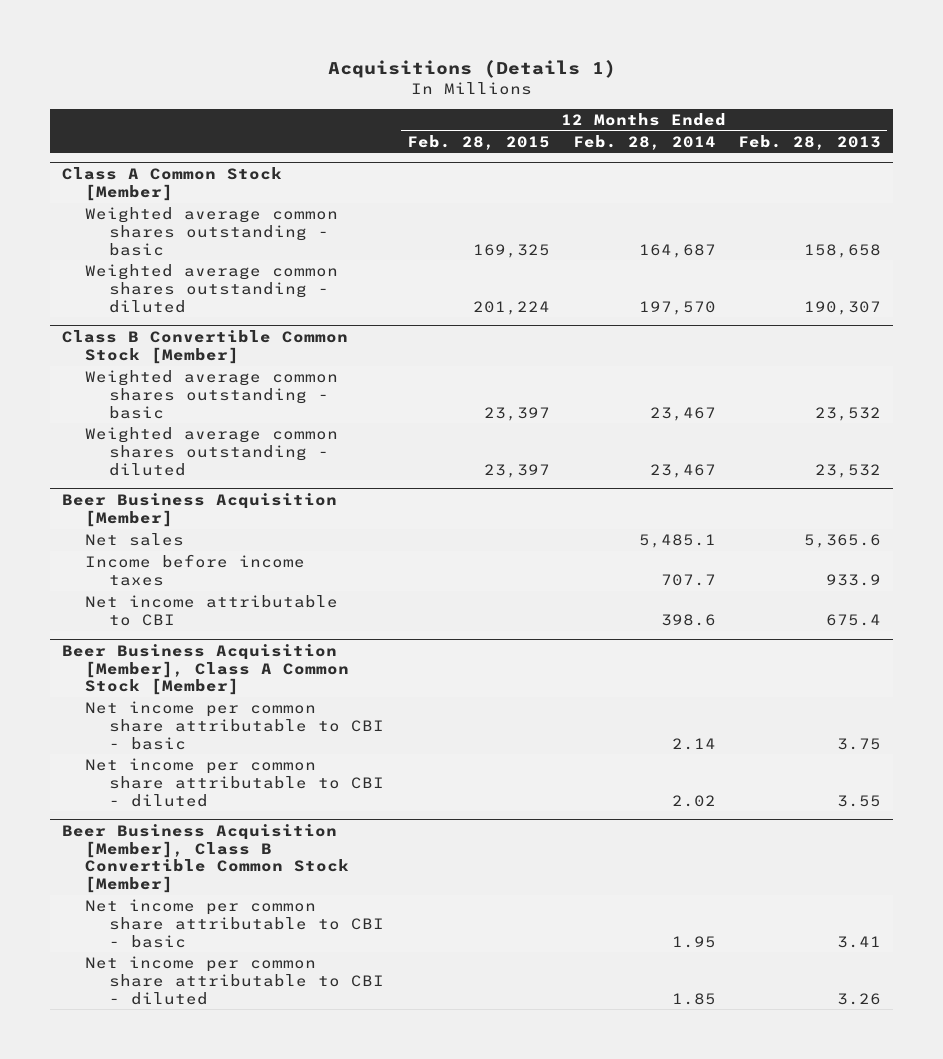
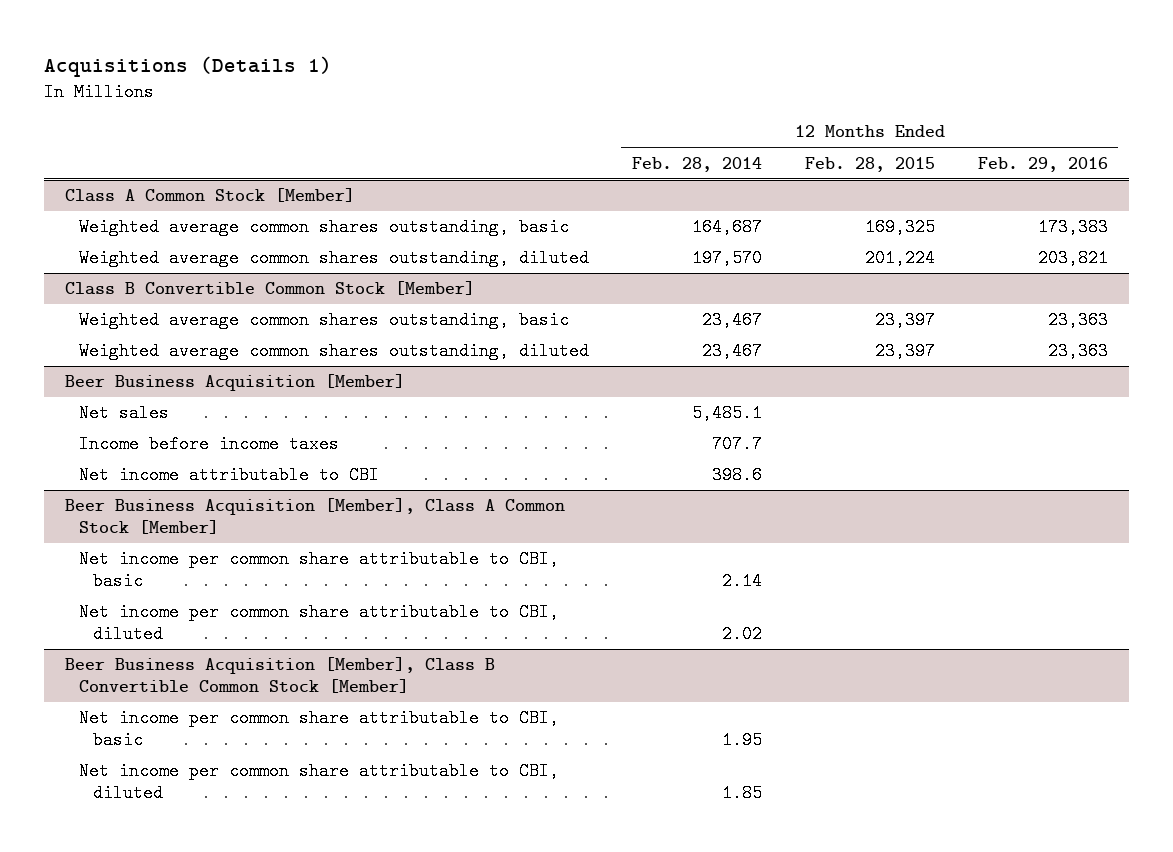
[738,135,882,151] Feb. 28, 2013 -> none
none -> [977,156,1108,172] Feb. 29, 2016
[85,207,339,256] Weighted average common shares outstanding - basic -> [79,218,570,237] Weighted average common shares outstanding, basic
[85,264,339,313] Weighted average common shares outstanding - diluted -> [79,249,590,268] Weighted average common shares outstanding, diluted
[85,370,339,419] Weighted average common shares outstanding - basic -> [79,311,570,330] Weighted average common shares outstanding, basic
[85,427,339,476] Weighted average common shares outstanding - diluted -> [79,342,590,361] Weighted average common shares outstanding, diluted
[85,701,385,750] Net income per common share attributable to CBI - basic -> [79,550,560,590] Net income per common share attributable to CBI, basic
[85,758,385,807] Net income per common share attributable to CBI - diluted -> [79,603,560,643] Net income per common share attributable to CBI, diluted
[85,899,385,948] Net income per common share attributable to CBI - basic -> [79,709,560,749] Net income per common share attributable to CBI, basic
[85,956,385,1005] Net income per common share attributable to CBI - diluted -> [79,762,560,802] Net income per common share attributable to CBI, diluted

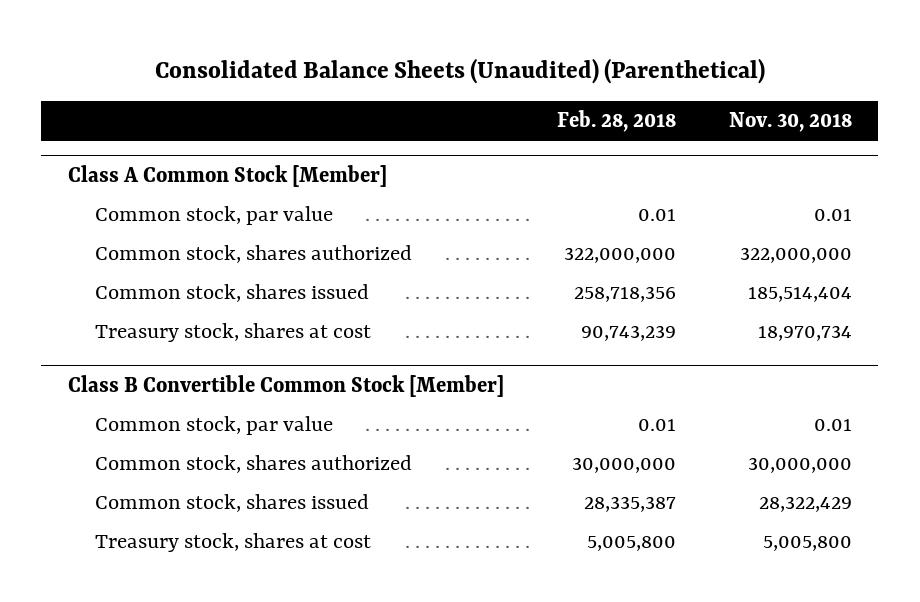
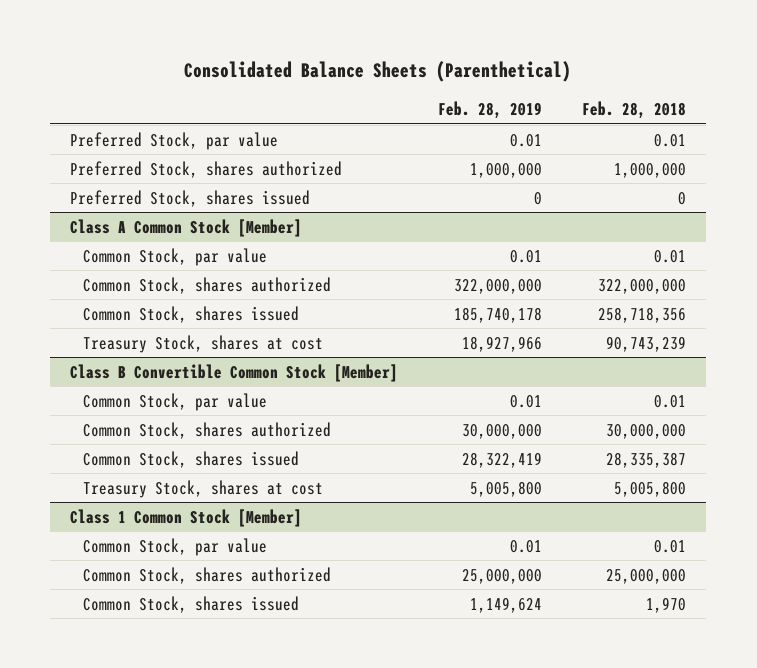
[154,57,765,84] Consolidated Balance Sheets (Unaudited) (Parenthetical) -> [184,61,572,83] Consolidated Balance Sheets (Parenthetical)
[728,112,852,133] Nov. 30, 2018 -> none
none -> [438,100,543,119] Feb. 28, 2019
none -> [70,131,279,150] Preferred Stock, par value
none -> [70,160,343,178] Preferred Stock, shares authorized
none -> [70,189,311,207] Preferred Stock, shares issued
[95,206,334,226] Common stock, par value -> [82,247,267,266] Common Stock, par value
[95,245,413,264] Common stock, shares authorized -> [82,276,331,294] Common Stock, shares authorized
[95,284,370,303] Common stock, shares issued -> [82,305,299,323] Common Stock, shares issued
[95,323,372,343] Treasury stock, shares at cost -> [82,334,323,353] Treasury Stock, shares at cost
[95,416,334,436] Common stock, par value -> [82,392,267,411] Common Stock, par value
[95,455,413,474] Common stock, shares authorized -> [82,421,331,439] Common Stock, shares authorized
[95,494,370,513] Common stock, shares issued -> [82,450,299,468] Common Stock, shares issued
[95,533,372,553] Treasury stock, shares at cost -> [82,479,323,498] Treasury Stock, shares at cost
none -> [70,508,303,527] Class 1 Common Stock [Member]
none -> [82,537,267,556] Common Stock, par value
none -> [82,566,331,584] Common Stock, shares authorized
none -> [82,595,299,613] Common Stock, shares issued

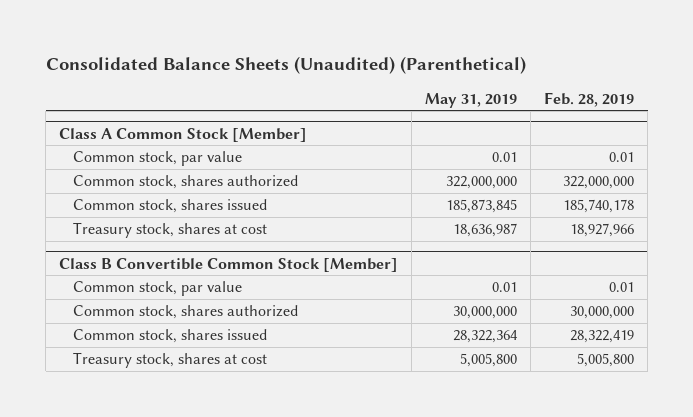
[184,61,572,83] Consolidated Balance Sheets (Parenthetical) -> [45,56,526,75] Consolidated Balance Sheets (Unaudited) (Parenthetical)
[582,100,687,119] Feb. 28, 2018 -> none
none -> [425,92,518,108] May 31, 2019
[70,131,279,150] Preferred Stock, par value -> none
[70,160,343,178] Preferred Stock, shares authorized -> none
[70,189,311,207] Preferred Stock, shares issued -> none
[82,247,267,266] Common Stock, par value -> [73,151,243,167] Common stock, par value
[82,276,331,294] Common Stock, shares authorized -> [73,175,299,190] Common stock, shares authorized
[82,305,299,323] Common Stock, shares issued -> [73,199,268,214] Common stock, shares issued
[82,334,323,353] Treasury Stock, shares at cost -> [73,222,268,239] Treasury stock, shares at cost
[70,508,303,527] Class 1 Common Stock [Member] -> none
[82,537,267,556] Common Stock, par value -> none
[82,566,331,584] Common Stock, shares authorized -> none
[82,595,299,613] Common Stock, shares issued -> none
[82,392,267,411] Common Stock, par value -> [73,281,243,297] Common stock, par value
[82,421,331,439] Common Stock, shares authorized -> [73,305,299,320] Common stock, shares authorized
[82,450,299,468] Common Stock, shares issued -> [73,329,268,344] Common stock, shares issued
[82,479,323,498] Treasury Stock, shares at cost -> [73,352,268,369] Treasury stock, shares at cost

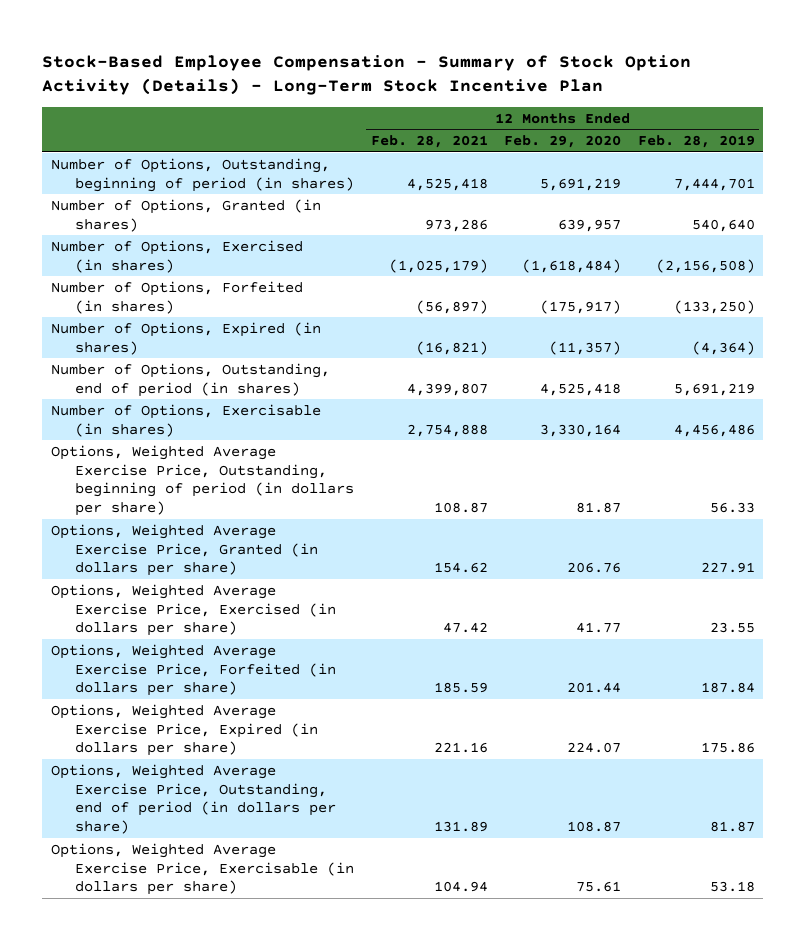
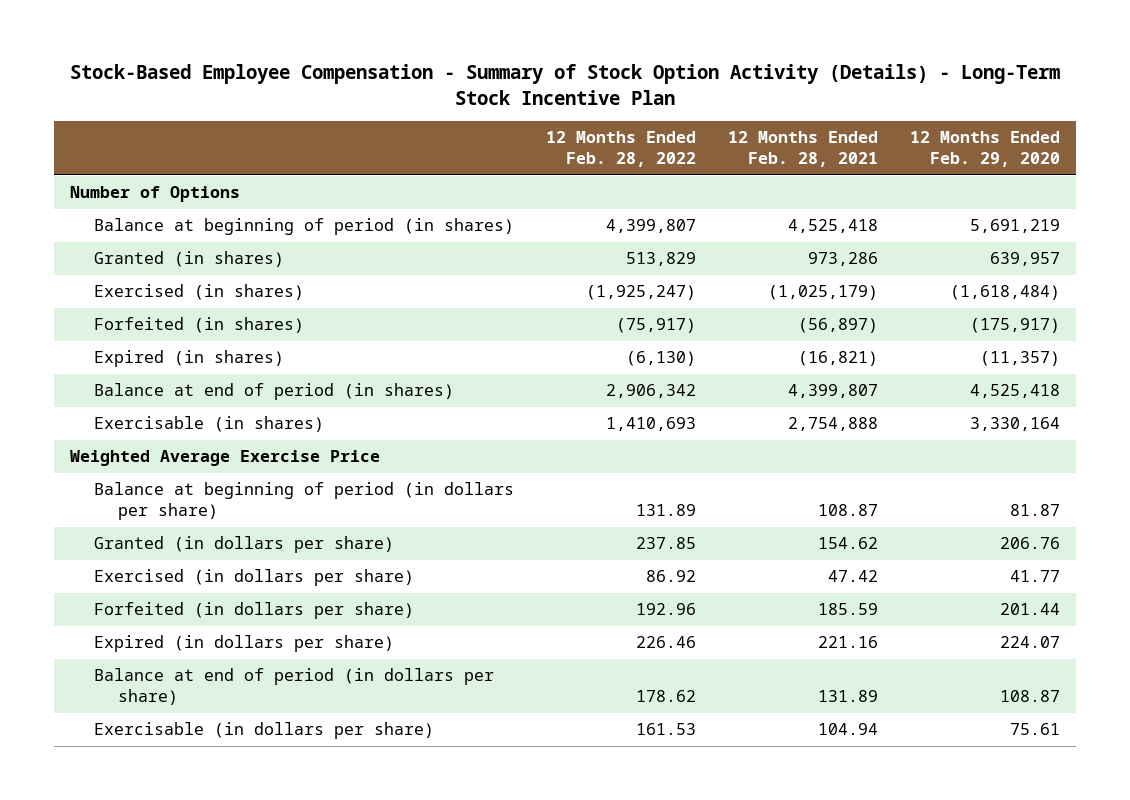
[638,135,756,149] Feb. 28, 2019 -> none
none -> [545,131,696,168] 12 Months Ended Feb. 28, 2022
none -> [70,186,241,203] Number of Options
[50,157,354,192] Number of Options, Outstanding, beginning of period (in shares) -> [93,218,514,236] Balance at beginning of period (in shares)
[50,198,321,232] Number of Options, Granted (in shares) -> [93,251,284,268] Granted (in shares)
[50,239,303,273] Number of Options, Exercised (in shares) -> [93,284,304,301] Exercised (in shares)
[50,280,303,314] Number of Options, Forfeited (in shares) -> [93,317,304,334] Forfeited (in shares)
[50,321,321,355] Number of Options, Expired (in shares) -> [93,350,284,368] Expired (in shares)
[50,362,330,397] Number of Options, Outstanding, end of period (in shares) -> [93,383,454,401] Balance at end of period (in shares)
[50,403,321,437] Number of Options, Exercisable (in shares) -> [93,416,324,433] Exercisable (in shares)
none -> [70,450,381,467] Weighted Average Exercise Price
[50,444,354,517] Options, Weighted Average Exercise Price, Outstanding, beginning of period (in dollars per share) -> [93,482,514,521] Balance at beginning of period (in dollars per share)
[50,523,318,577] Options, Weighted Average Exercise Price, Granted (in dollars per share) -> [93,536,394,554] Granted (in dollars per share)
[50,583,336,637] Options, Weighted Average Exercise Price, Exercised (in dollars per share) -> [93,569,414,587] Exercised (in dollars per share)
[50,643,336,697] Options, Weighted Average Exercise Price, Forfeited (in dollars per share) -> [93,602,414,620] Forfeited (in dollars per share)
[50,703,318,757] Options, Weighted Average Exercise Price, Expired (in dollars per share) -> [93,635,394,653] Expired (in dollars per share)
[50,763,336,835] Options, Weighted Average Exercise Price, Outstanding, end of period (in dollars per share) -> [93,668,494,706] Balance at end of period (in dollars per share)
[50,842,354,896] Options, Weighted Average Exercise Price, Exercisable (in dollars per share) -> [93,722,434,740] Exercisable (in dollars per share)

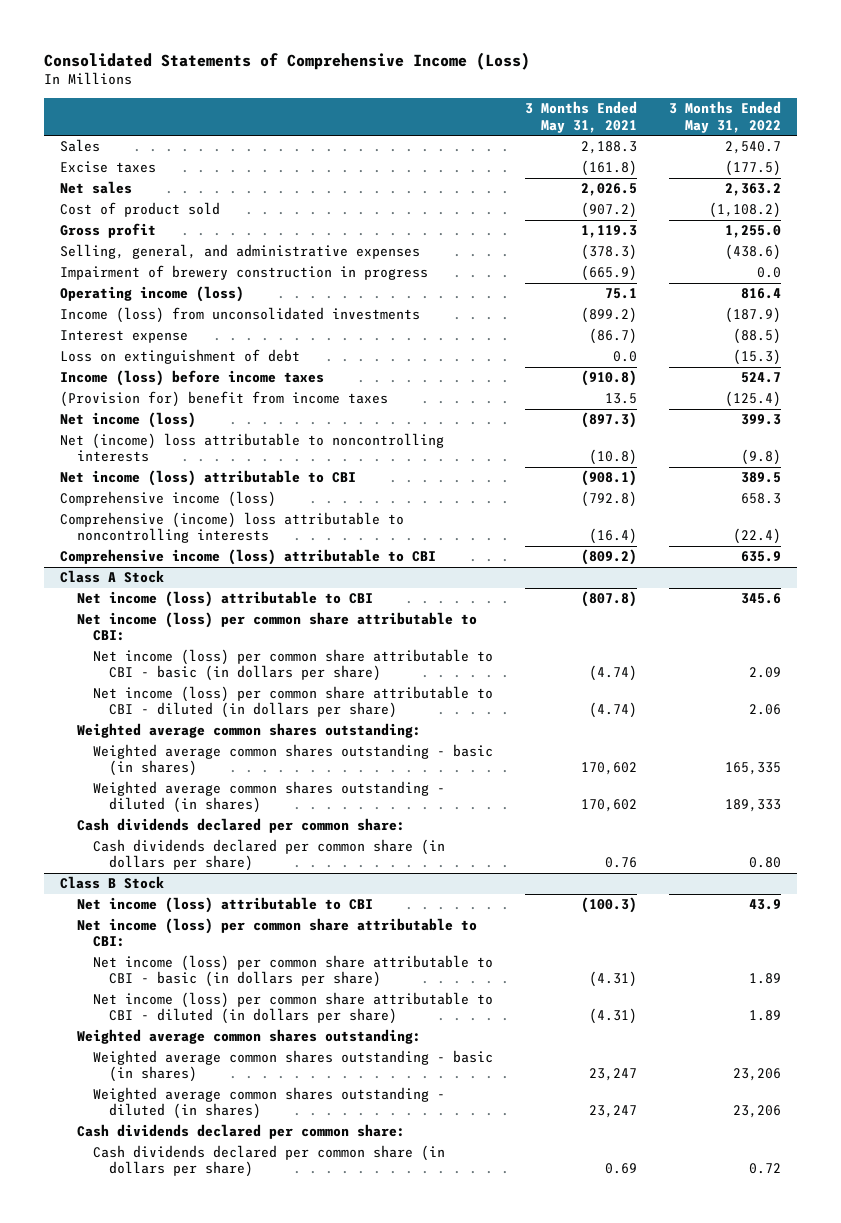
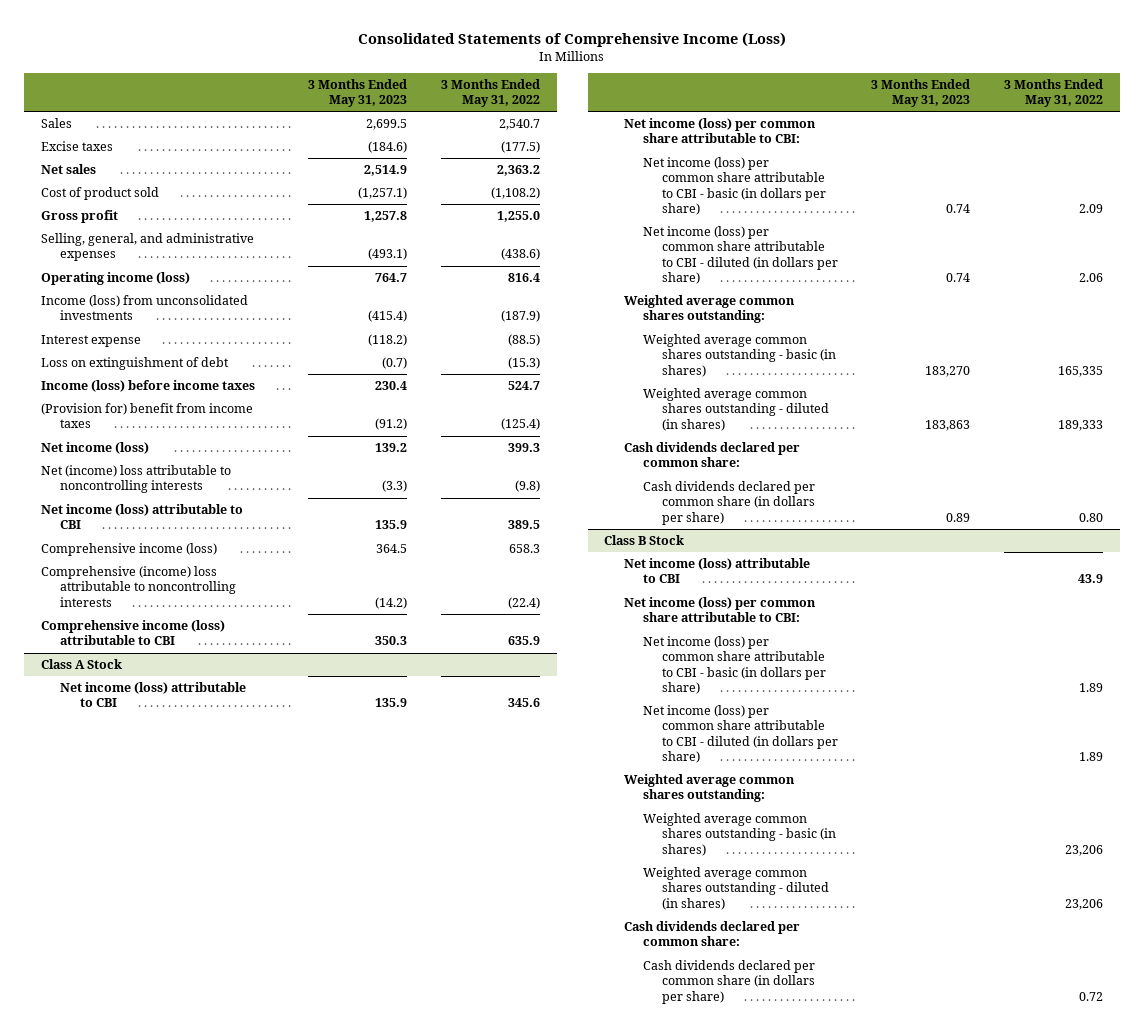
[524,101,637,133] 3 Months Ended May 31, 2021 -> none
none -> [308,78,408,108] 3 Months Ended May 31, 2023
[60,265,429,281] Impairment of brewery construction in progress -> none

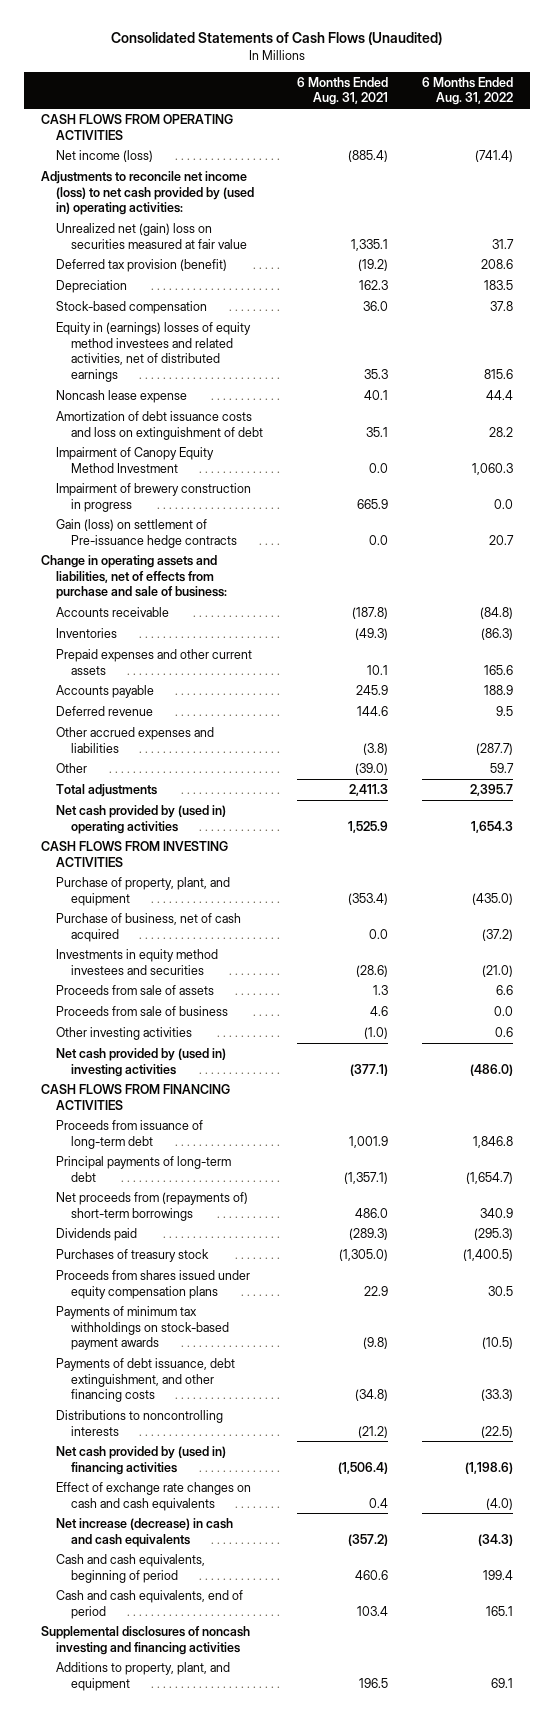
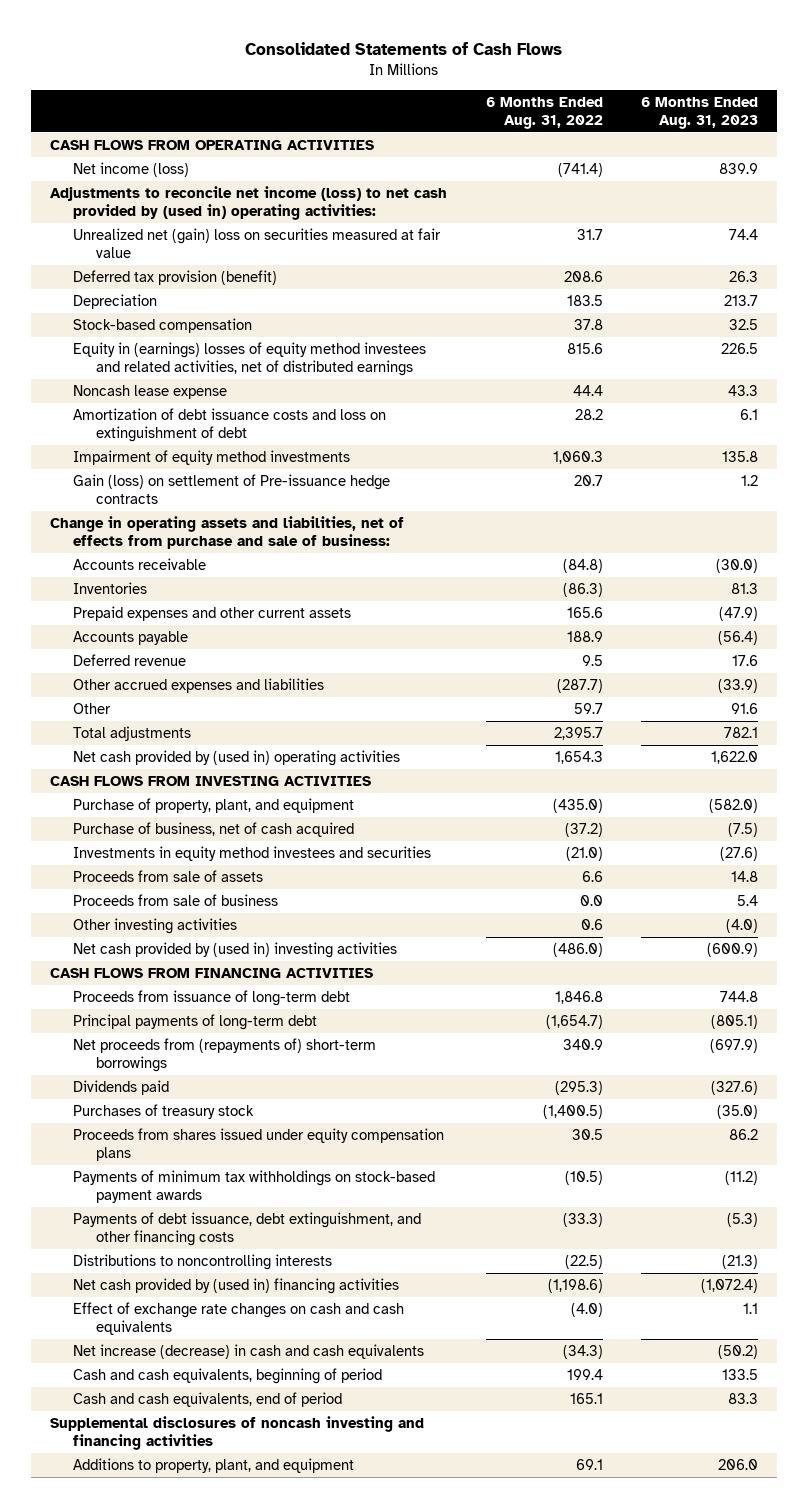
[111,31,443,45] Consolidated Statements of Cash Flows (Unaudited) -> [245,41,563,55] Consolidated Statements of Cash Flows
[296,76,388,106] 6 Months Ended Aug. 31, 2021 -> none
none -> [640,96,758,129] 6 Months Ended Aug. 31, 2023
[55,482,251,512] Impairment of brewery construction in progress -> none
[55,446,214,473] Impairment of Canopy Equity Method Investment -> [73,450,351,466] Impairment of equity method investments

